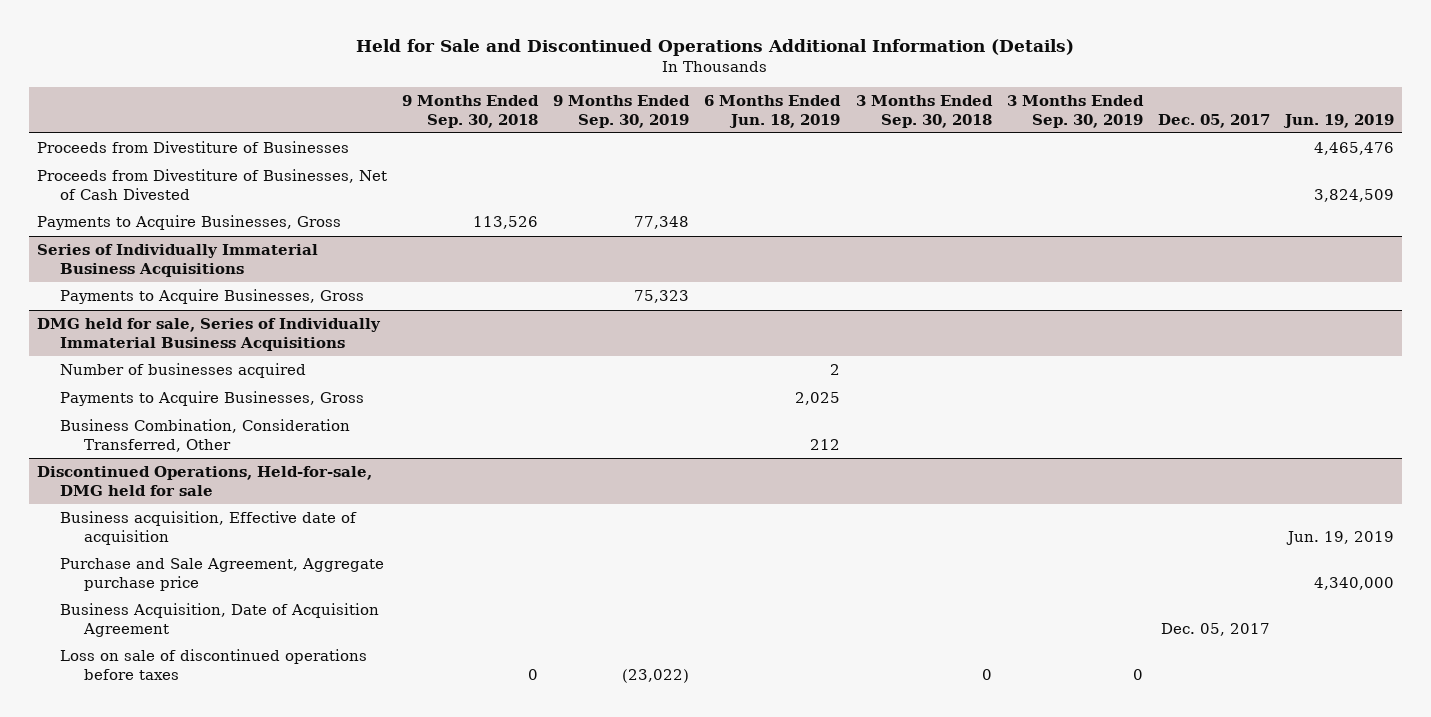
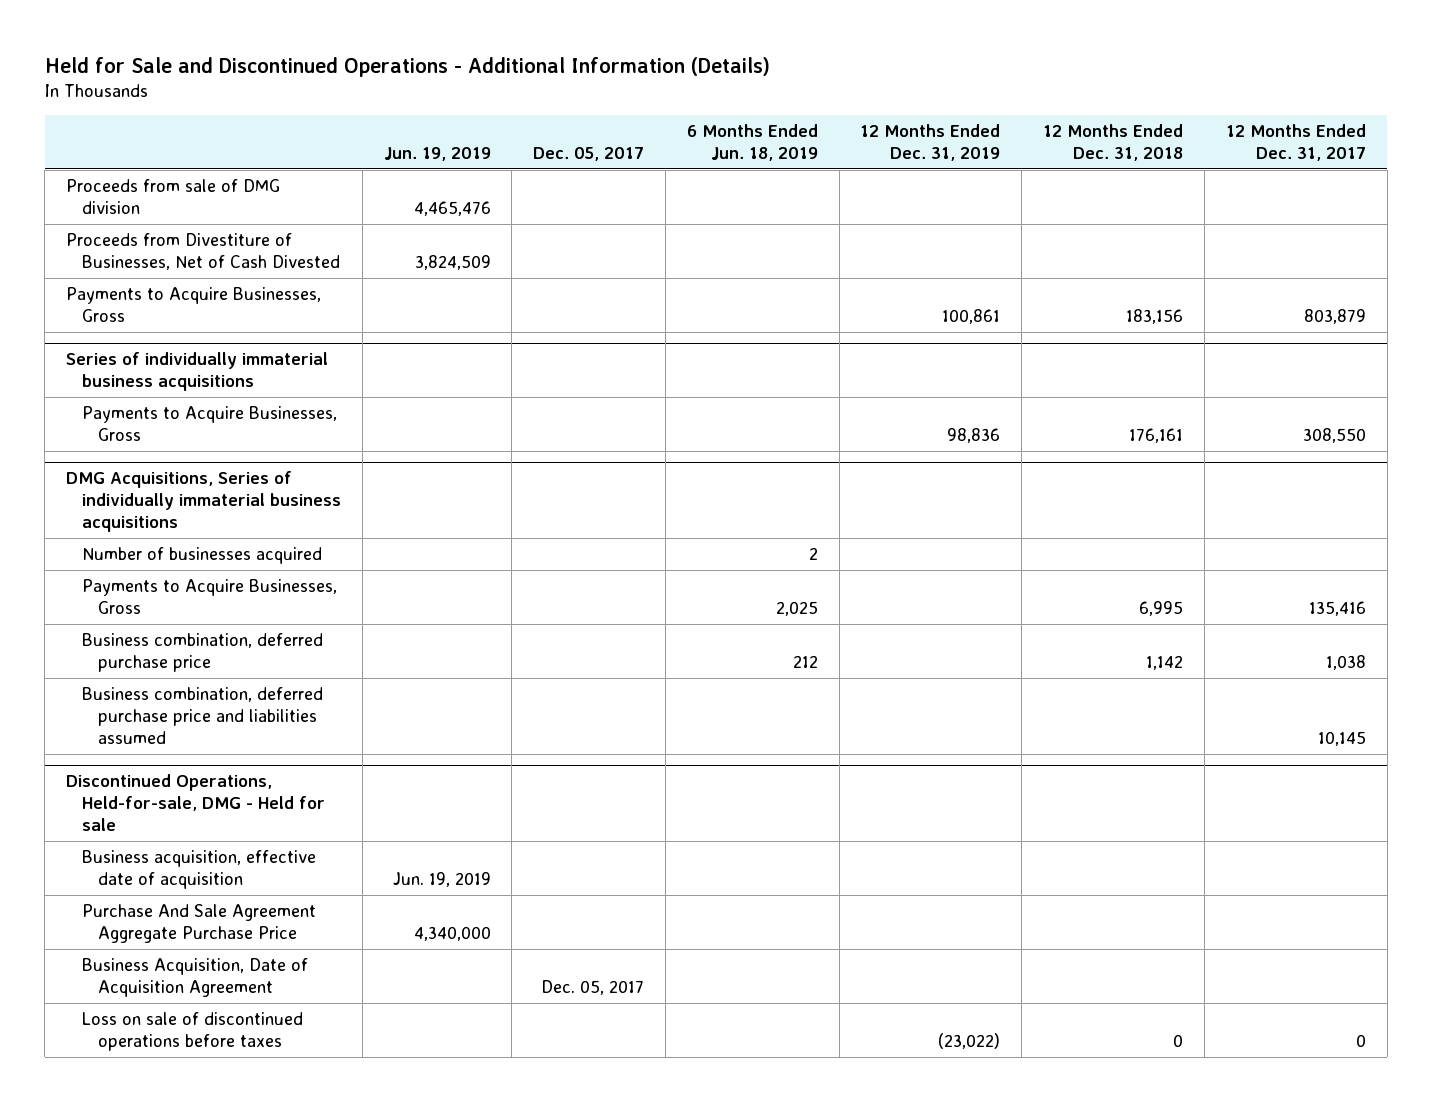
[356,38,1075,56] Held for Sale and Discontinued Operations Additional Information (Details) -> [44,56,770,77] Held for Sale and Discontinued Operations - Additional Information (Details)
[401,94,539,128] 9 Months Ended Sep. 30, 2018 -> none
[553,94,691,128] 9 Months Ended Sep. 30, 2019 -> none
[855,94,993,128] 3 Months Ended Sep. 30, 2018 -> none
[1006,94,1144,128] 3 Months Ended Sep. 30, 2019 -> none
none -> [860,124,1001,162] 12 Months Ended Dec. 31, 2019
none -> [1043,124,1184,162] 12 Months Ended Dec. 31, 2018
none -> [1225,124,1366,162] 12 Months Ended Dec. 31, 2017
[36,141,349,154] Proceeds from Divestiture of Businesses -> [65,178,280,215] Proceeds from sale of DMG division
[36,244,318,277] Series of Individually Immaterial Business Acquisitions -> [65,352,328,392] Series of individually immaterial business acquisitions
[36,318,381,351] DMG held for sale, Series of Individually Immaterial Business Acquisitions -> [65,471,341,533] DMG Acquisitions, Series of individually immaterial business acquisitions
[60,419,351,452] Business Combination, Consideration Transferred, Other -> [81,632,323,673] Business combination, deferred purchase price
none -> [81,686,323,745] Business combination, deferred purchase price and liabilities assumed
[36,466,372,496] Discontinued Operations, Held-for-sale, DMG held for sale -> [65,774,325,832] Discontinued Operations, Held-for-sale, DMG - Held for sale
[60,511,358,545] Business acquisition, Effective date of acquisition -> [81,849,316,890] Business acquisition, effective date of acquisition
[60,558,385,591] Purchase and Sale Agreement, Aggregate purchase price -> [81,903,316,944] Purchase And Sale Agreement Aggregate Purchase Price

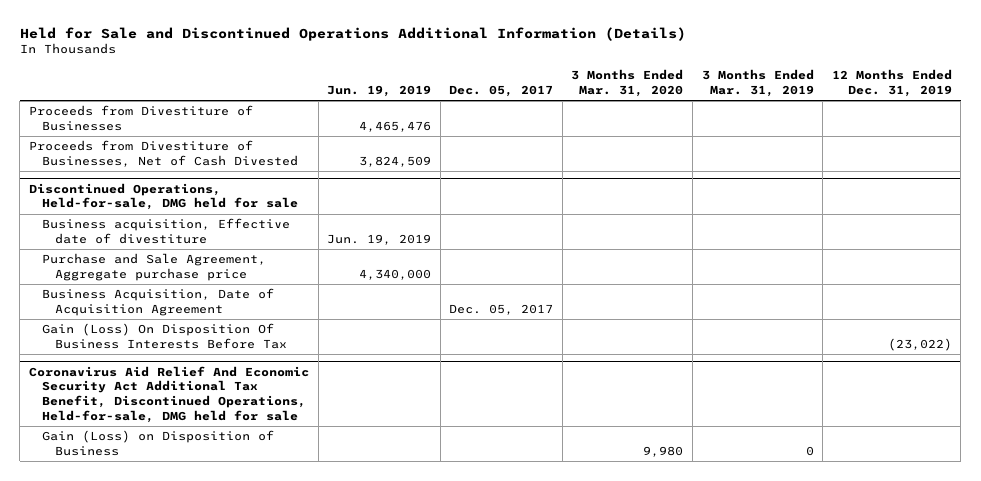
[44,56,770,77] Held for Sale and Discontinued Operations - Additional Information (Details) -> [19,26,686,41] Held for Sale and Discontinued Operations Additional Information (Details)
[686,124,818,162] 6 Months Ended Jun. 18, 2019 -> none
[1043,124,1184,162] 12 Months Ended Dec. 31, 2018 -> none
[1225,124,1366,162] 12 Months Ended Dec. 31, 2017 -> none
none -> [571,69,684,97] 3 Months Ended Mar. 31, 2020
none -> [701,69,814,97] 3 Months Ended Mar. 31, 2019
[65,178,280,215] Proceeds from sale of DMG division -> [29,105,254,132] Proceeds from Divestiture of Businesses
[65,286,321,323] Payments to Acquire Businesses, Gross -> none
[65,352,328,392] Series of individually immaterial business acquisitions -> none
[81,405,337,442] Payments to Acquire Businesses, Gross -> none
[65,471,341,533] DMG Acquisitions, Series of individually immaterial business acquisitions -> none
[81,546,322,564] Number of businesses acquired -> none
[81,578,337,615] Payments to Acquire Businesses, Gross -> none
[81,632,323,673] Business combination, deferred purchase price -> none
[81,686,323,745] Business combination, deferred purchase price and liabilities assumed -> none
[65,774,325,832] Discontinued Operations, Held-for-sale, DMG - Held for sale -> [29,182,298,211] Discontinued Operations, Held-for-sale, DMG held for sale
[81,849,316,890] Business acquisition, effective date of acquisition -> [41,218,290,245] Business acquisition, Effective date of divestiture
[81,903,316,944] Purchase And Sale Agreement Aggregate Purchase Price -> [41,253,266,282] Purchase and Sale Agreement, Aggregate purchase price
[81,1011,303,1052] Loss on sale of discontinued operations before taxes -> [41,323,287,350] Gain (Loss) On Disposition Of Business Interests Before Tax
none -> [29,365,310,423] Coronavirus Aid Relief And Economic Security Act Additional Tax Benefit, Discontinued Operations, Held-for-sale, DMG held for sale
none -> [41,430,274,457] Gain (Loss) on Disposition of Business

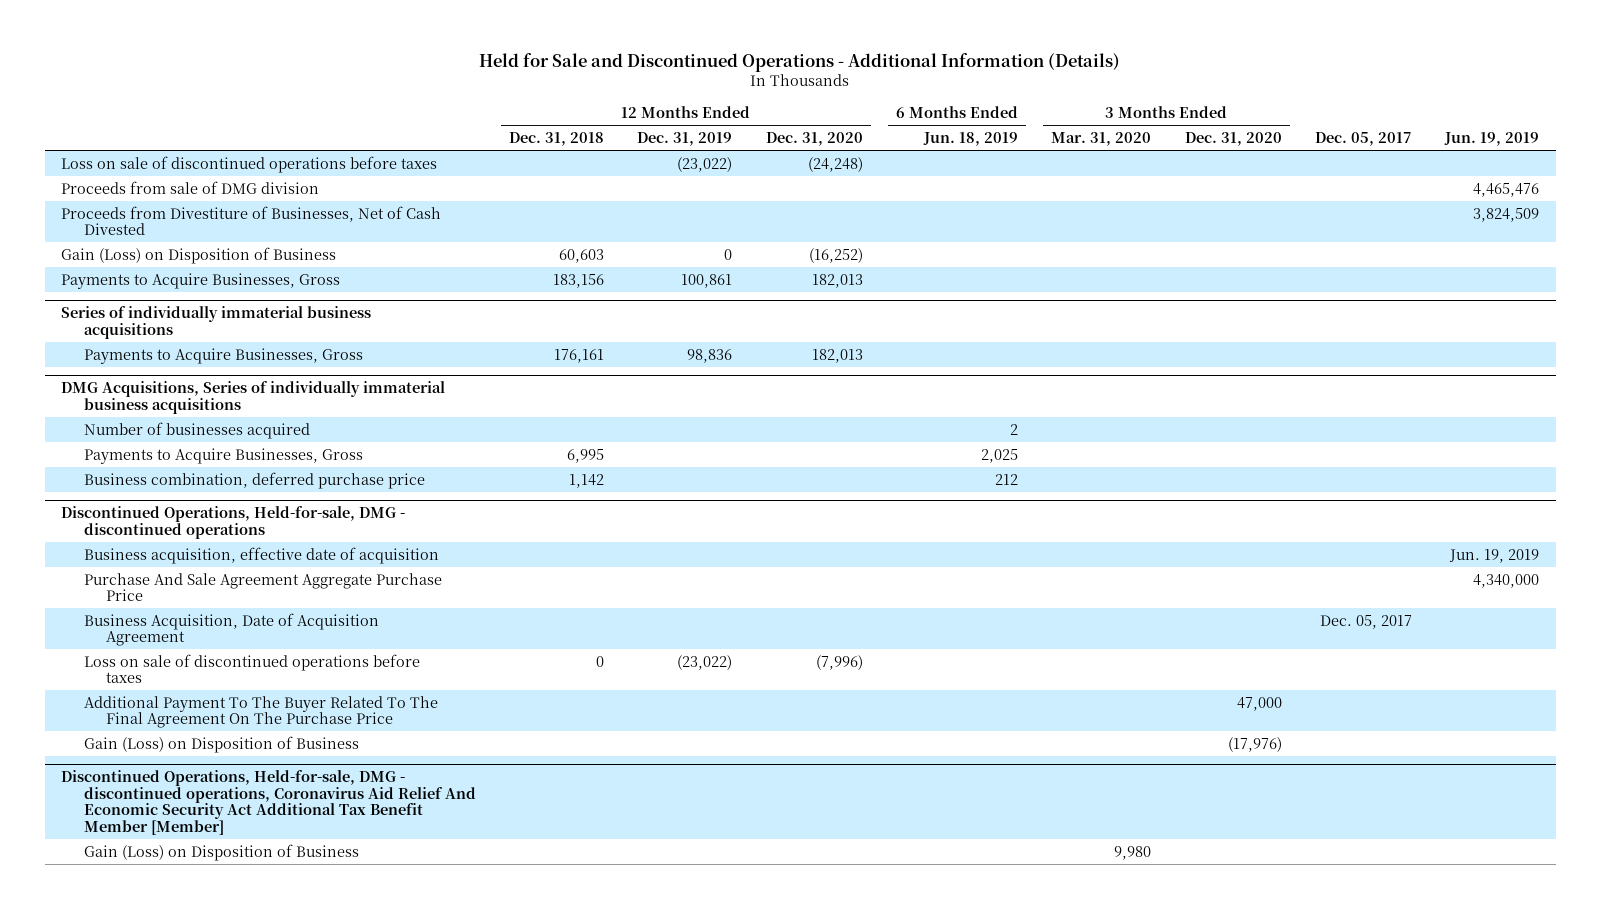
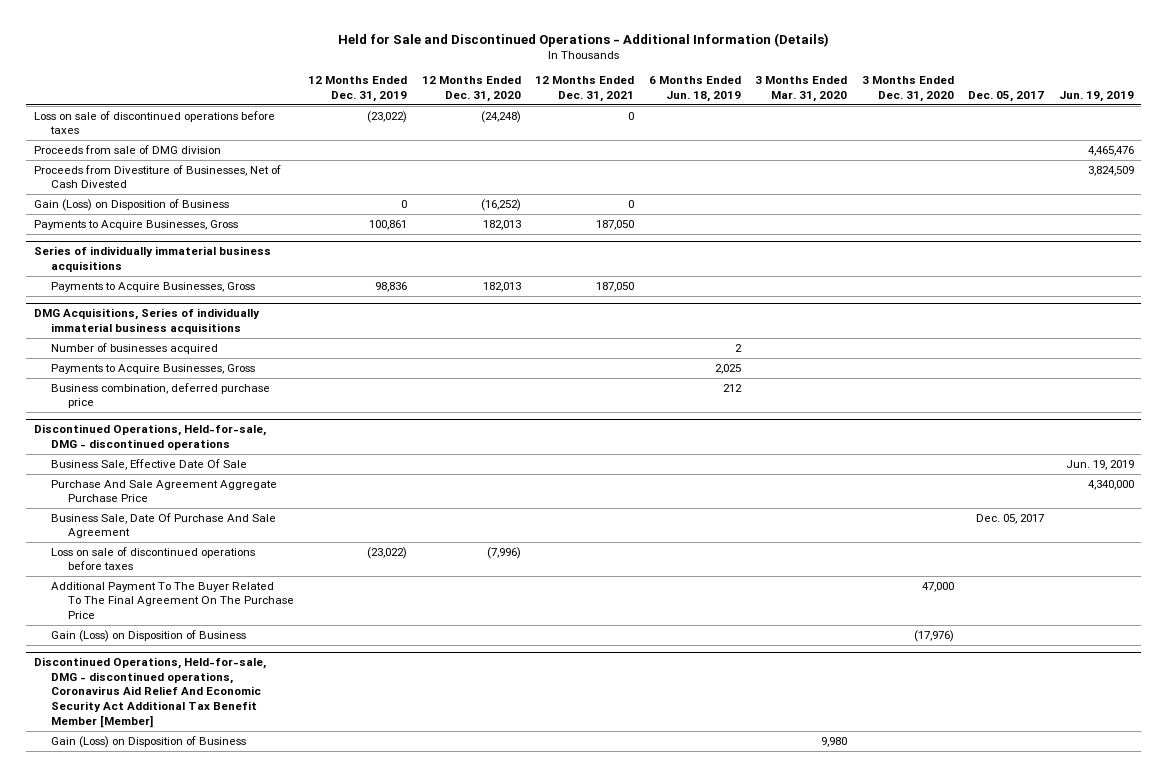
[508,132,604,147] Dec. 31, 2018 -> none
none -> [535,76,635,103] 12 Months Ended Dec. 31, 2021
[83,546,439,564] Business acquisition, effective date of acquisition -> [50,458,247,470] Business Sale, Effective Date Of Sale
[83,612,379,647] Business Acquisition, Date of Acquisition Agreement -> [50,512,276,539] Business Sale, Date Of Purchase And Sale Agreement

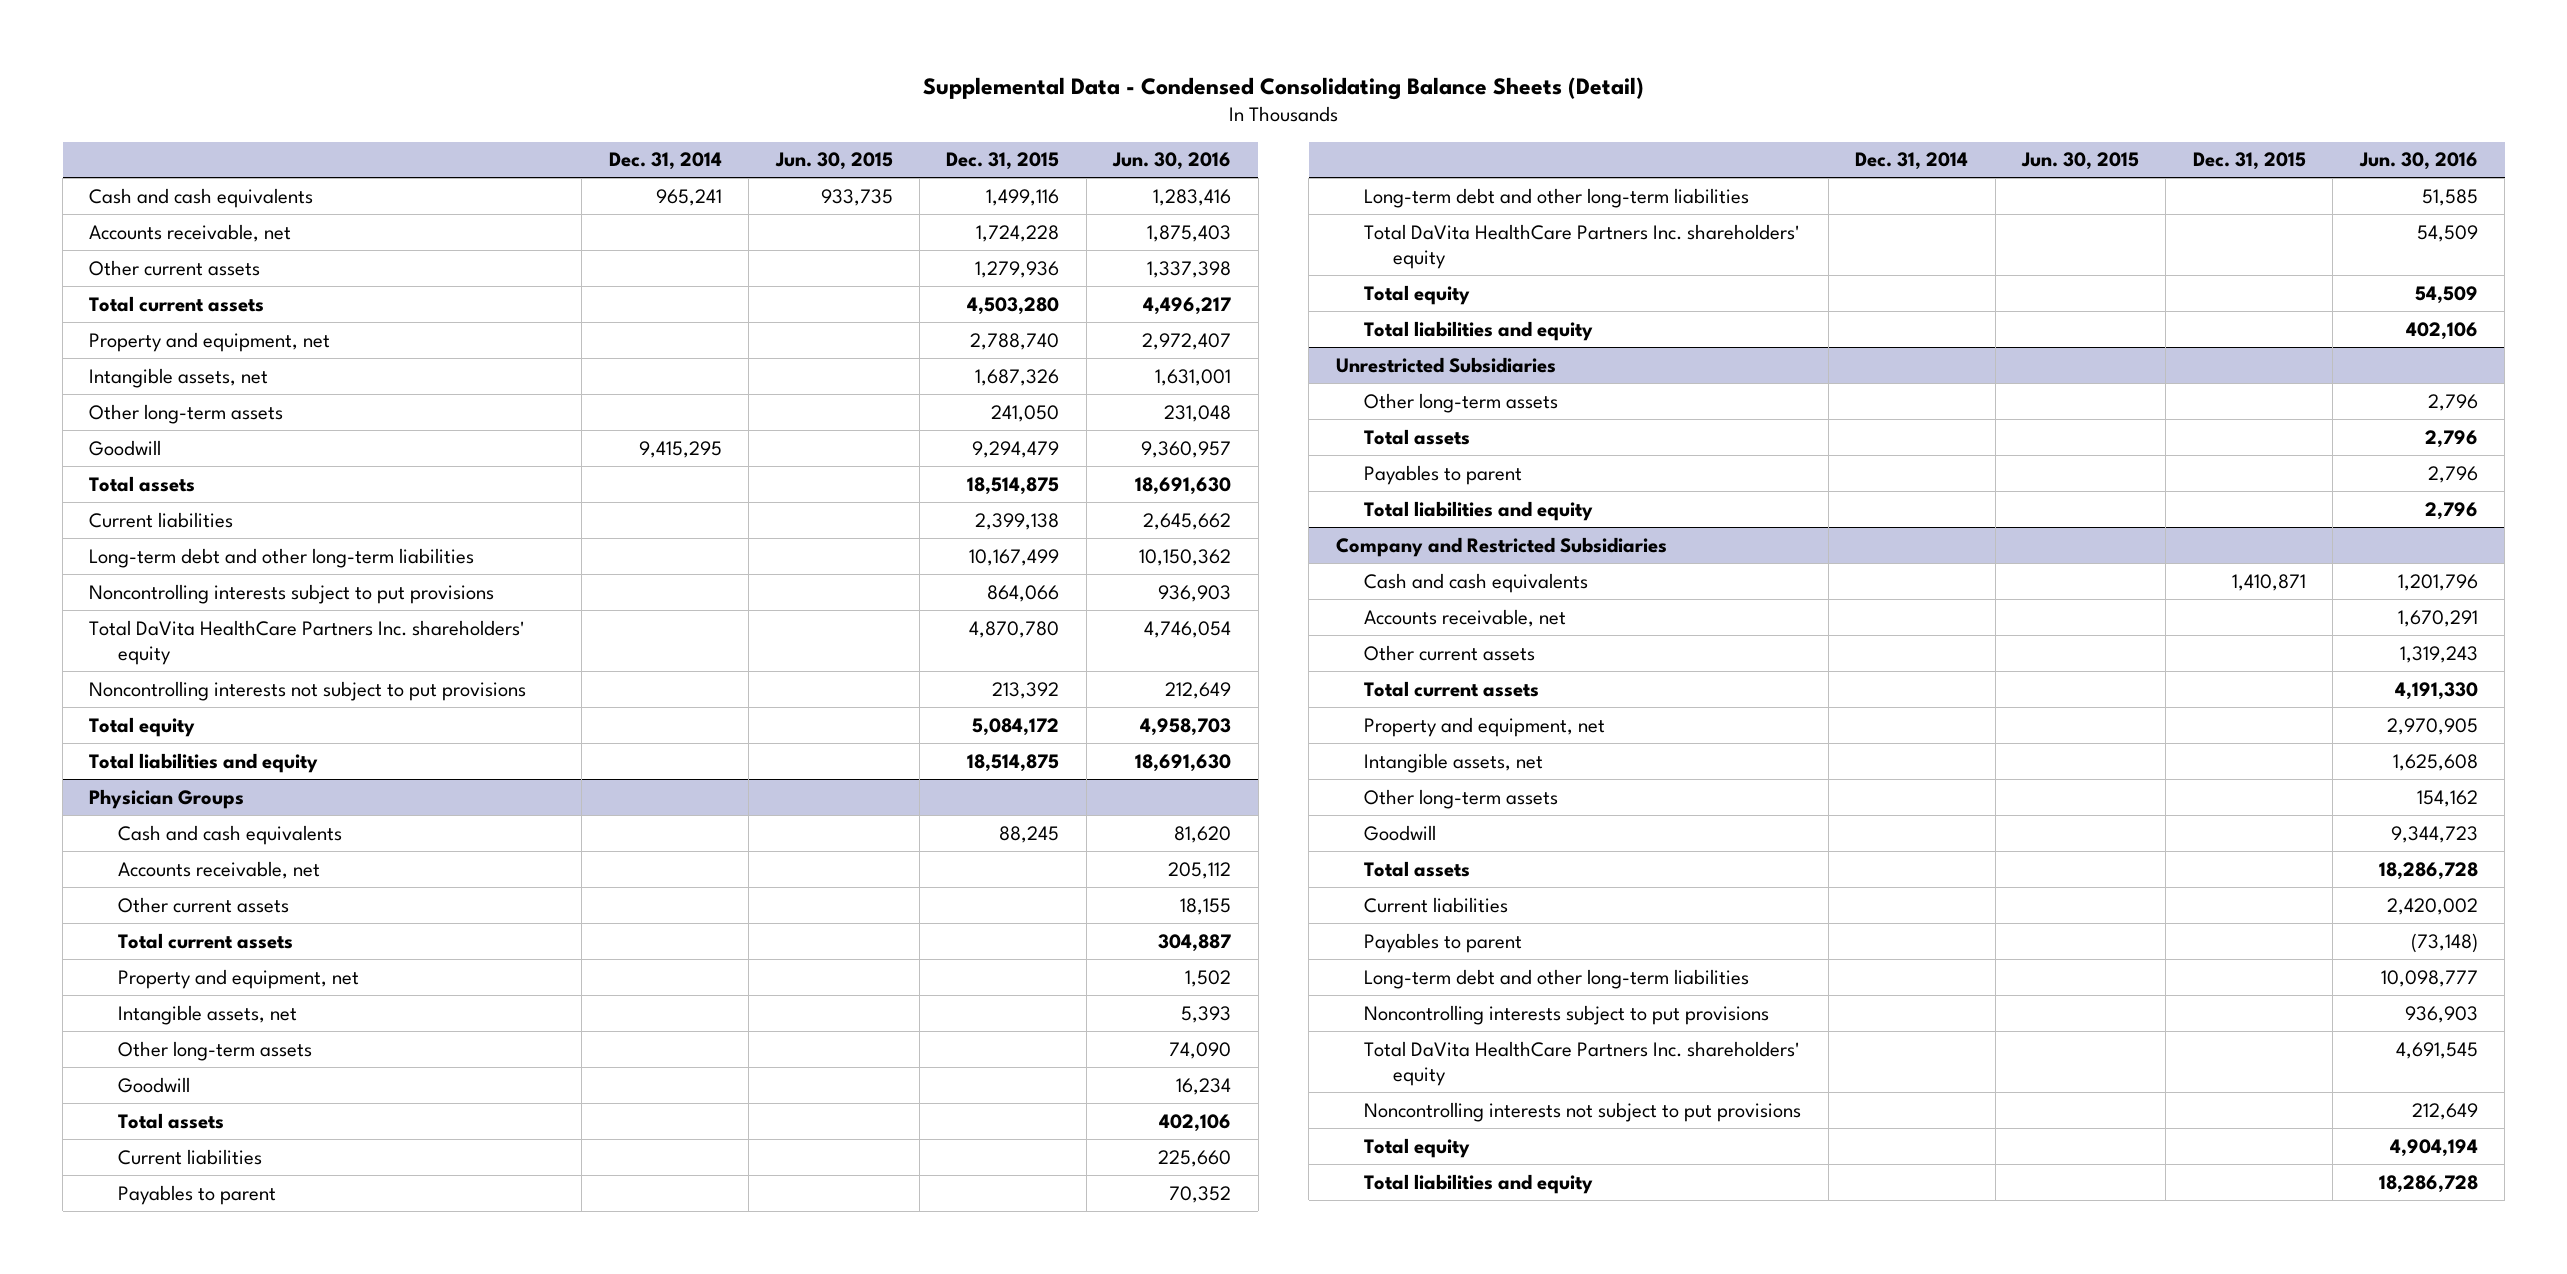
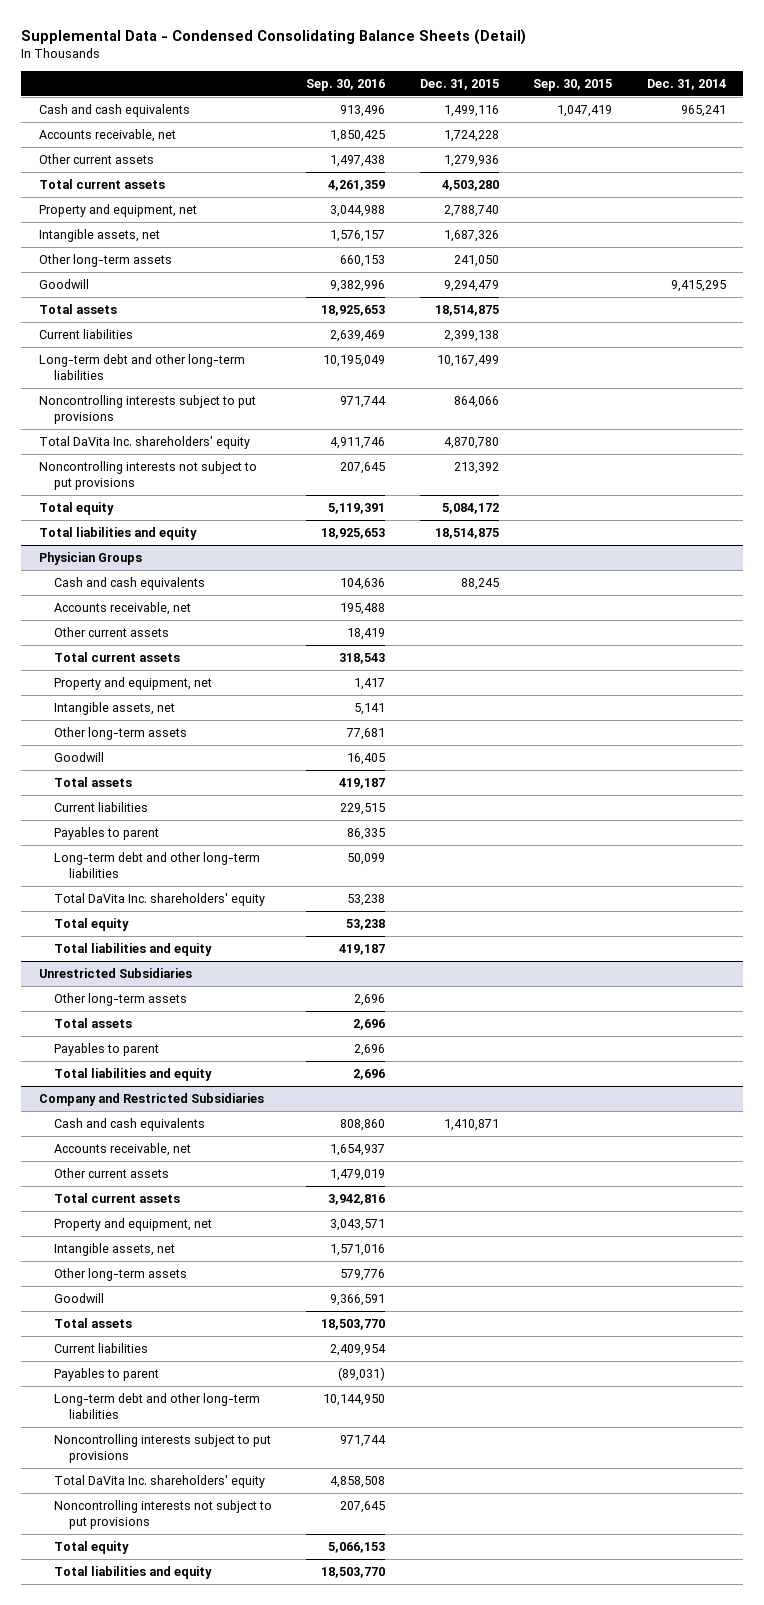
[774,152,893,171] Jun. 30, 2015 -> none
[1112,152,1232,171] Jun. 30, 2016 -> none
none -> [306,78,386,91] Sep. 30, 2016
none -> [533,78,613,91] Sep. 30, 2015
[89,619,526,666] Total DaVita HealthCare Partners Inc. shareholders' equity -> [38,435,250,449] Total DaVita Inc. shareholders' equity
[1364,223,1801,270] Total DaVita HealthCare Partners Inc. shareholders' equity -> [53,892,265,906] Total DaVita Inc. shareholders' equity
[1364,1040,1801,1087] Total DaVita HealthCare Partners Inc. shareholders' equity -> [53,1474,265,1488] Total DaVita Inc. shareholders' equity

